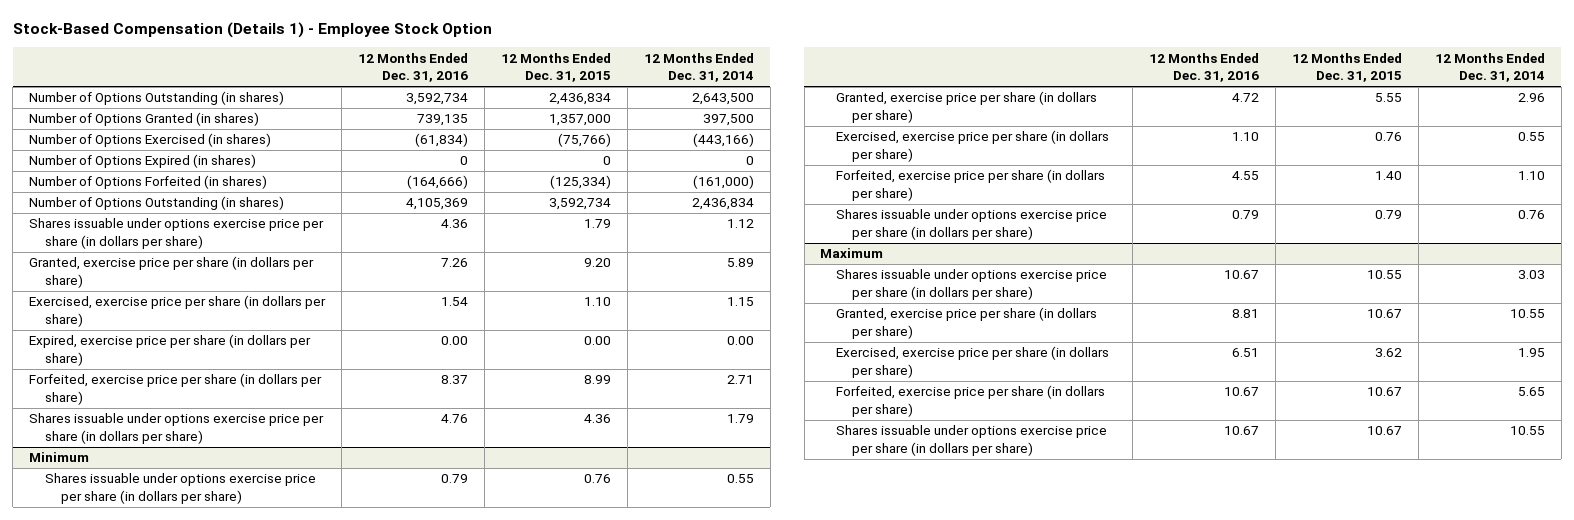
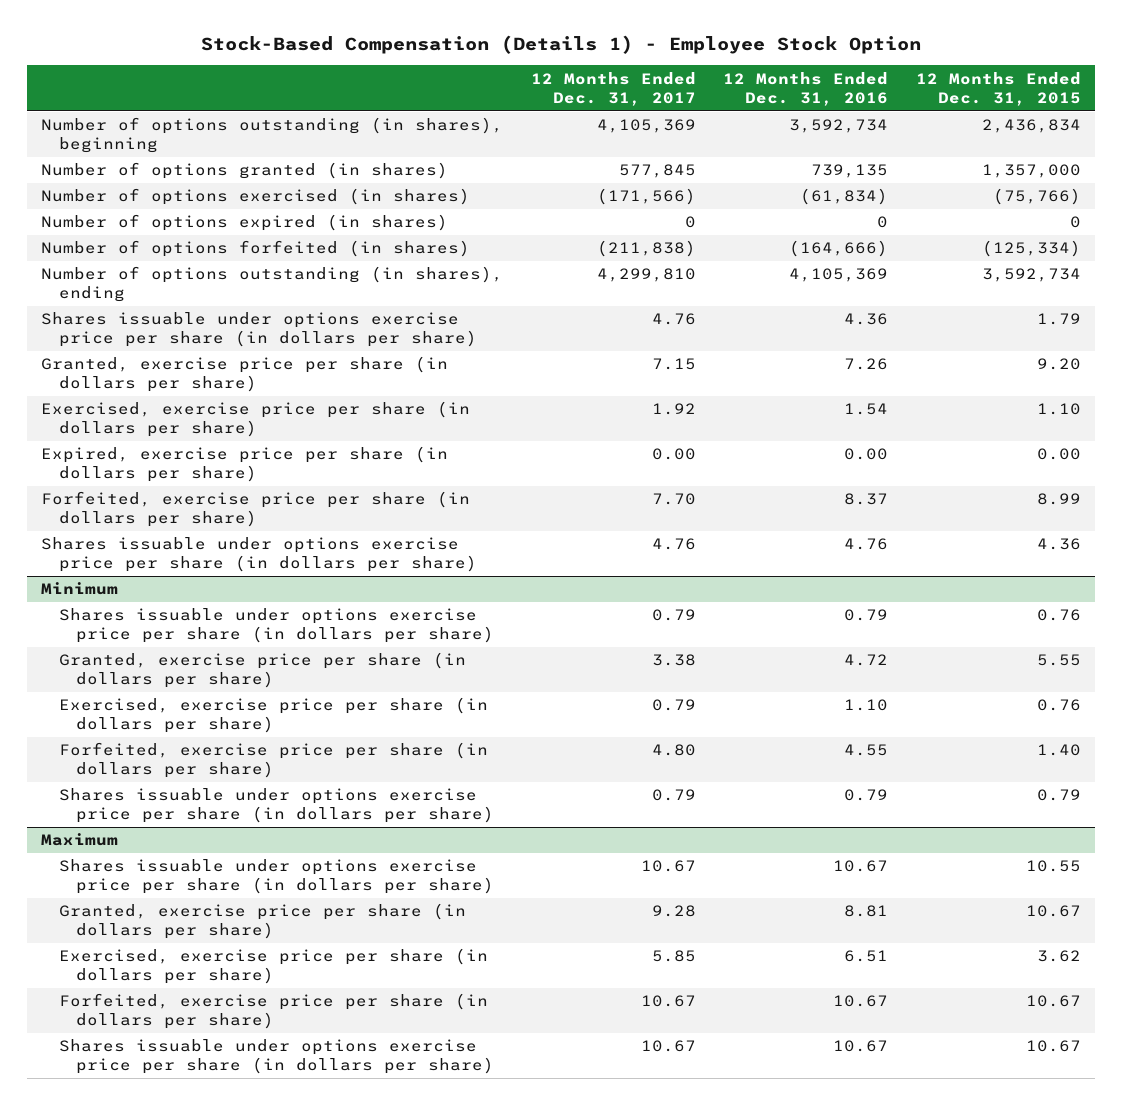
[643,52,754,83] 12 Months Ended Dec. 31, 2014 -> none
none -> [530,71,696,106] 12 Months Ended Dec. 31, 2017
[29,91,285,106] Number of Options Outstanding (in shares) -> [40,117,503,154] Number of options outstanding (in shares), beginning
[29,112,260,127] Number of Options Granted (in shares) -> [40,162,448,180] Number of options granted (in shares)
[29,133,272,148] Number of Options Exercised (in shares) -> [40,188,470,206] Number of options exercised (in shares)
[29,154,257,169] Number of Options Expired (in shares) -> [40,214,448,232] Number of options expired (in shares)
[29,175,268,190] Number of Options Forfeited (in shares) -> [40,240,470,258] Number of options forfeited (in shares)
[29,196,285,211] Number of Options Outstanding (in shares) -> [40,266,503,303] Number of options outstanding (in shares), ending

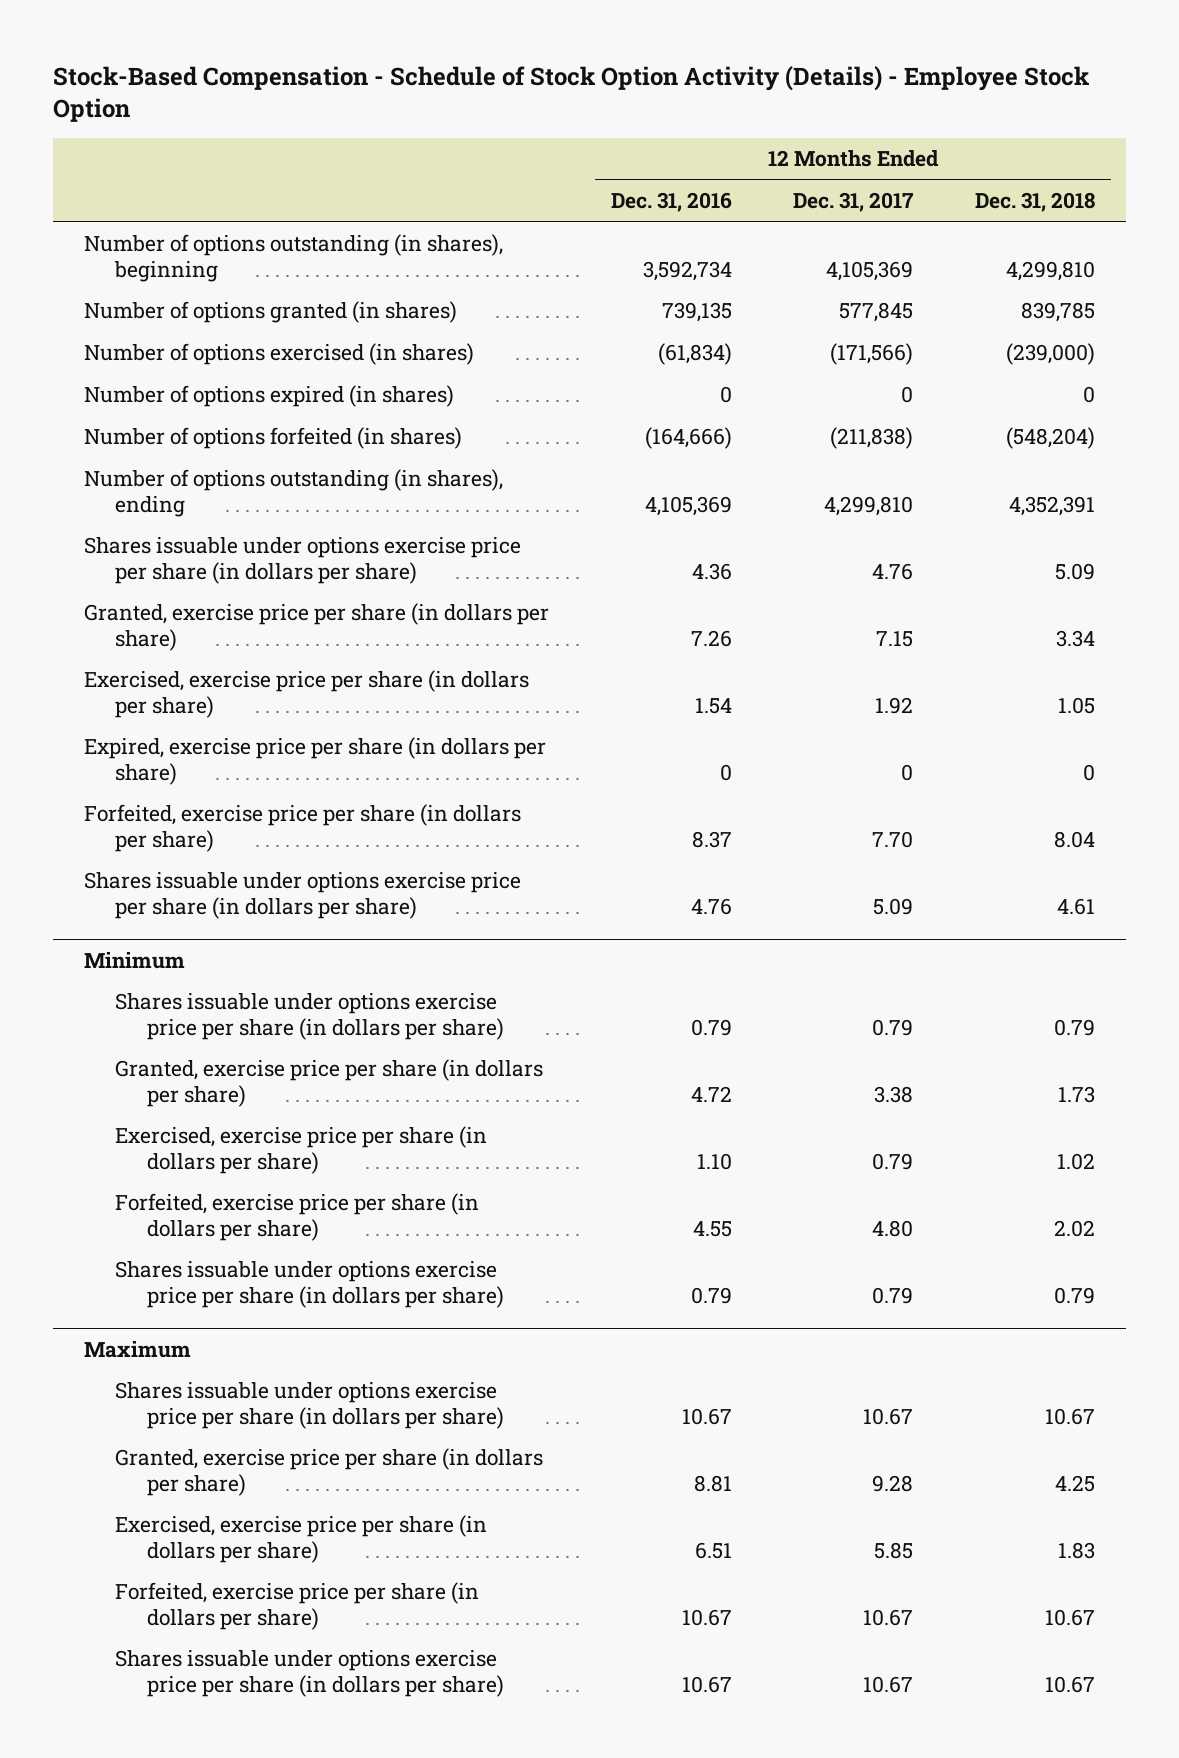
[201,35,922,55] Stock-Based Compensation (Details 1) - Employee Stock Option -> [52,66,1089,123] Stock-Based Compensation - Schedule of Stock Option Activity (Details) - Employee Stock Option
[916,71,1082,106] 12 Months Ended Dec. 31, 2015 -> none
none -> [975,192,1096,213] Dec. 31, 2018
[651,448,696,461] 0.00 -> [901,763,914,781] 0
[844,448,889,461] 0.00 -> [719,763,732,781] 0
[651,538,696,551] 4.76 -> [873,897,914,915] 5.09

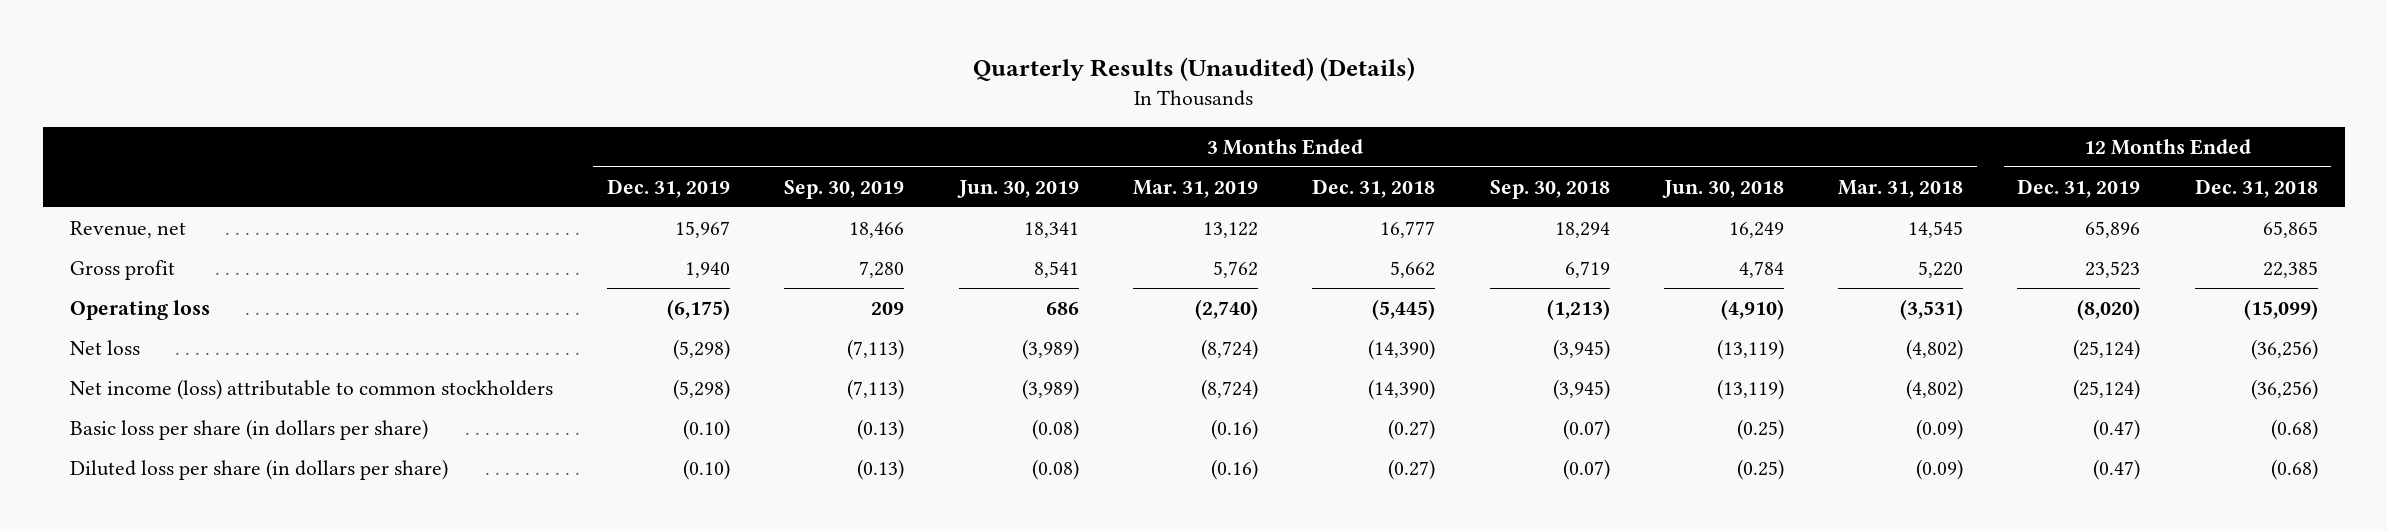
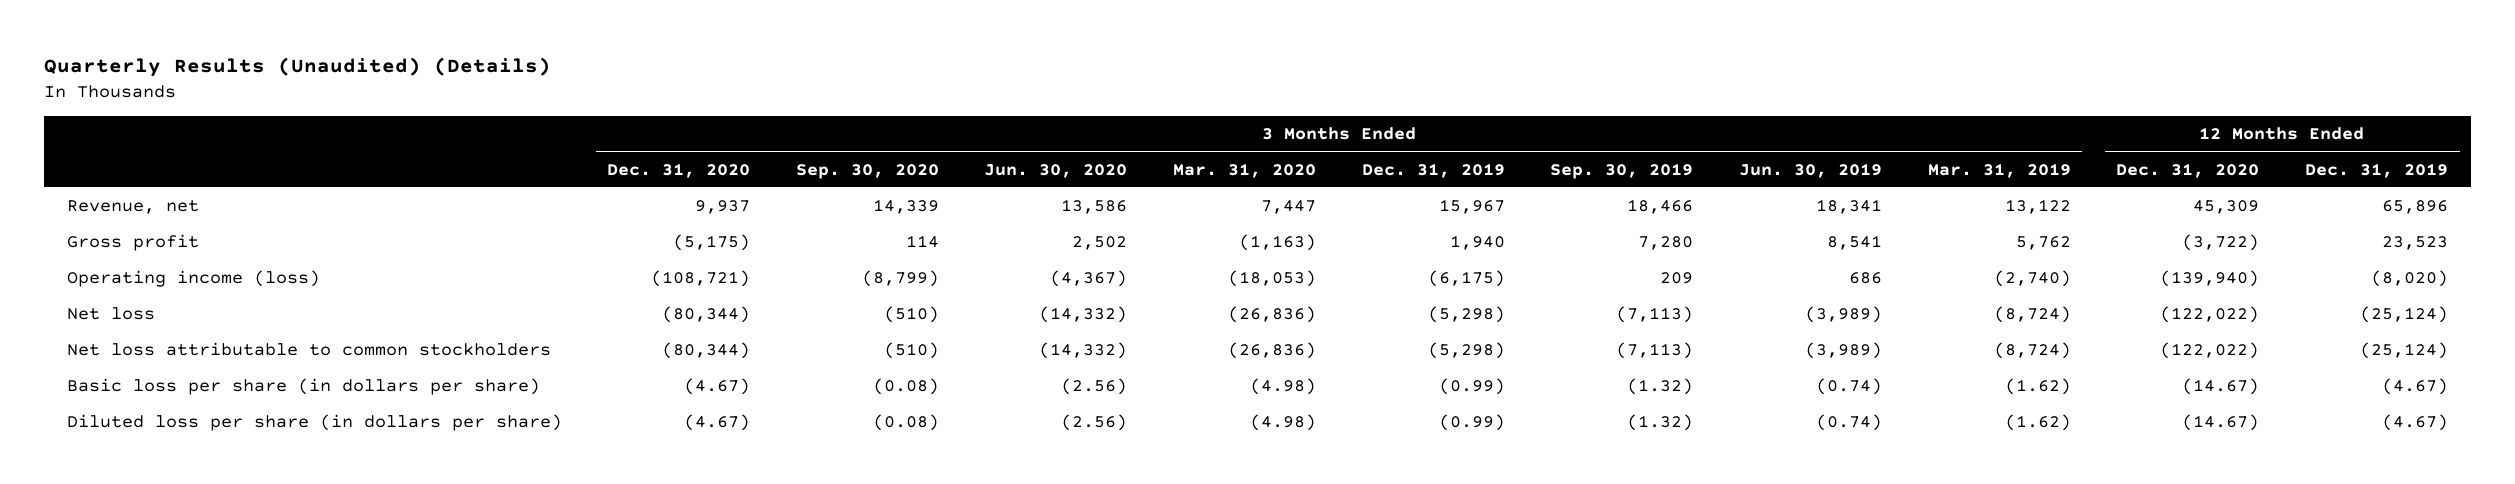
[1312,178,1436,198] Dec. 31, 2018 -> none
[1489,179,1610,199] Sep. 30, 2018 -> none
[1661,179,1784,198] Jun. 30, 2018 -> none
[1838,179,1964,198] Mar. 31, 2018 -> none
[2194,178,2318,198] Dec. 31, 2018 -> none
none -> [607,162,751,178] Dec. 31, 2020
none -> [795,163,939,179] Sep. 30, 2020
none -> [984,163,1128,178] Jun. 30, 2020
none -> [1173,162,1317,178] Mar. 31, 2020
none -> [2116,162,2260,178] Dec. 31, 2020
[69,300,210,321] Operating loss -> [66,270,320,288] Operating income (loss)
[69,379,553,401] Net income (loss) attributable to common stockholders -> [66,342,551,357] Net loss attributable to common stockholders
[683,419,731,441] (0.10) -> [1438,378,1505,396] (0.99)
[857,419,905,441] (0.13) -> [1627,378,1694,396] (1.32)
[1031,419,1079,441] (0.08) -> [1816,378,1883,396] (0.74)
[1210,419,1258,441] (0.16) -> [2004,378,2071,396] (1.62)
[2093,419,2141,441] (0.47) -> [2382,378,2449,396] (4.67)
[683,459,731,481] (0.10) -> [1438,414,1505,432] (0.99)
[857,459,905,481] (0.13) -> [1627,414,1694,432] (1.32)
[1031,459,1079,481] (0.08) -> [1816,414,1883,432] (0.74)
[1210,459,1258,481] (0.16) -> [2004,414,2071,432] (1.62)
[2093,459,2141,481] (0.47) -> [2382,414,2449,432] (4.67)

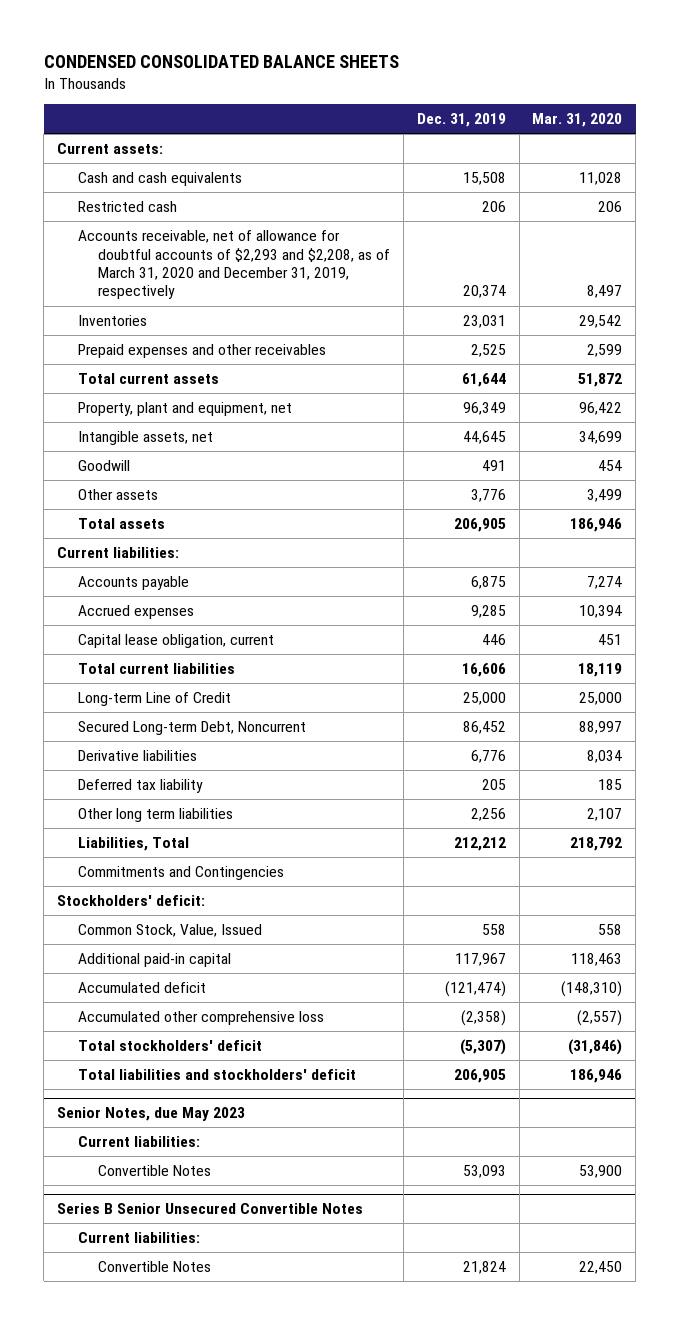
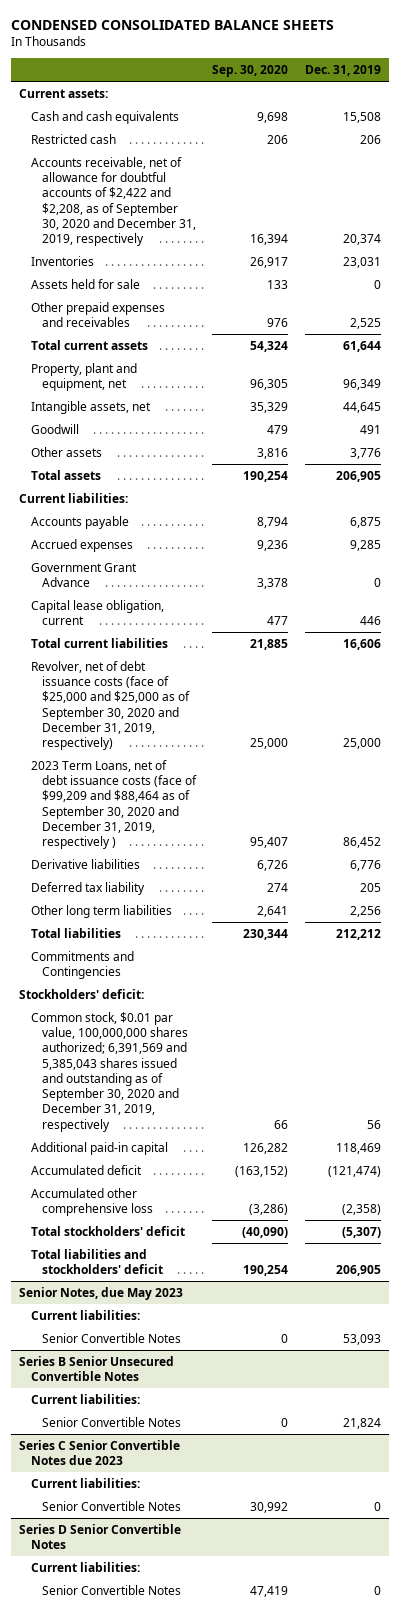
[532,113,623,128] Mar. 31, 2020 -> none
none -> [212,65,289,78] Sep. 30, 2020
[77,230,391,300] Accounts receivable, net of allowance for doubtful accounts of $2,293 and $2,208, as of March 31, 2020 and December 31, 2019, respectively -> [30,156,197,247] Accounts receivable, net of allowance for doubtful accounts of $2,422 and $2,208, as of September 30, 2020 and December 31, 2019, respectively
none -> [30,278,140,289] Assets held for sale
[77,344,326,359] Prepaid expenses and other receivables -> [30,301,165,328] Other prepaid expenses and receivables
none -> [30,562,137,588] Government Grant Advance
[77,692,231,707] Long-term Line of Credit -> [30,660,191,751] Revolver, net of debt issuance costs (face of $25,000 and $25,000 as of September 30, 2020 and December 31, 2019, respectively)
[77,721,306,736] Secured Long-term Debt, Noncurrent -> [30,759,198,850] 2023 Term Loans, net of debt issuance costs (face of $99,209 and $88,464 as of September 30, 2020 and December 31, 2019, respectively )
[77,837,189,852] Liabilities, Total -> [30,927,121,938] Total liabilities
[77,924,262,938] Common Stock, Value, Issued -> none
none -> [30,1011,189,1132] Common stock, $0.01 par value, 100,000,000 shares authorized; 6,391,569 and 5,385,043 shares issued and outstanding as of September 30, 2020 and December 31, 2019, respectively
[454,953,506,967] 117,967 -> [335,1142,381,1154] 118,469
[98,1165,212,1177] Convertible Notes -> [42,1332,182,1343] Senior Convertible Notes
[98,1261,212,1273] Convertible Notes -> [42,1416,182,1427] Senior Convertible Notes
none -> [18,1439,180,1466] Series C Senior Convertible Notes due 2023
none -> [30,1477,140,1488] Current liabilities:
none -> [42,1500,182,1511] Senior Convertible Notes
none -> [18,1523,181,1550] Series D Senior Convertible Notes
none -> [30,1561,140,1572] Current liabilities:
none -> [42,1584,182,1595] Senior Convertible Notes

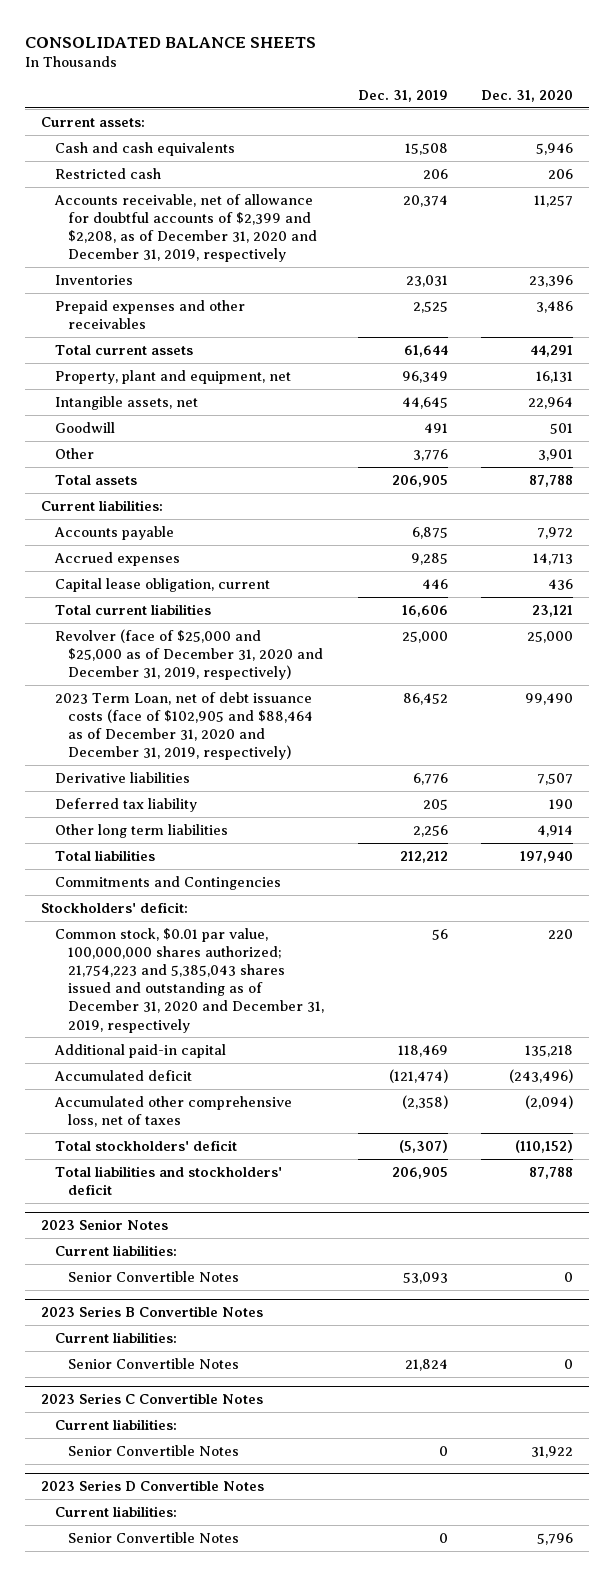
[10,19,334,30] CONDENSED CONSOLIDATED BALANCE SHEETS -> [24,36,316,48] CONSOLIDATED BALANCE SHEETS
[212,65,289,78] Sep. 30, 2020 -> none
none -> [480,89,573,102] Dec. 31, 2020
[30,156,197,247] Accounts receivable, net of allowance for doubtful accounts of $2,422 and $2,208, as of September 30, 2020 and December 31, 2019, respectively -> [53,194,318,263] Accounts receivable, net of allowance for doubtful accounts of $2,399 and $2,208, as of December 31, 2020 and December 31, 2019, respectively
[30,278,140,289] Assets held for sale -> none
[30,301,165,328] Other prepaid expenses and receivables -> [54,300,245,330] Prepaid expenses and other receivables
[30,446,102,457] Other assets -> [54,448,94,460] Other
[30,562,137,588] Government Grant Advance -> none
[30,660,191,751] Revolver, net of debt issuance costs (face of $25,000 and $25,000 as of September 30, 2020 and December 31, 2019, respectively) -> [54,629,324,681] Revolver (face of $25,000 and $25,000 as of December 31, 2020 and December 31, 2019, respectively)
[30,759,198,850] 2023 Term Loans, net of debt issuance costs (face of $99,209 and $88,464 as of September 30, 2020 and December 31, 2019, respectively ) -> [54,692,314,761] 2023 Term Loan, net of debt issuance costs (face of $102,905 and $88,464 as of December 31, 2020 and December 31, 2019, respectively)
[30,1011,189,1132] Common stock, $0.01 par value, 100,000,000 shares authorized; 6,391,569 and 5,385,043 shares issued and outstanding as of September 30, 2020 and December 31, 2019, respectively -> [54,928,325,1033] Common stock, $0.01 par value, 100,000,000 shares authorized; 21,754,223 and 5,385,043 shares issued and outstanding as of December 31, 2020 and December 31, 2019, respectively
[30,1187,154,1217] Accumulated other comprehensive loss -> [53,1096,292,1128] Accumulated other comprehensive loss, net of taxes
[18,1286,183,1300] Senior Notes, due May 2023 -> [41,1219,169,1231] 2023 Senior Notes
[18,1355,174,1382] Series B Senior Unsecured Convertible Notes -> [41,1306,264,1318] 2023 Series B Convertible Notes
[18,1439,180,1466] Series C Senior Convertible Notes due 2023 -> [41,1393,264,1405] 2023 Series C Convertible Notes
[18,1523,181,1550] Series D Senior Convertible Notes -> [41,1480,265,1492] 2023 Series D Convertible Notes

